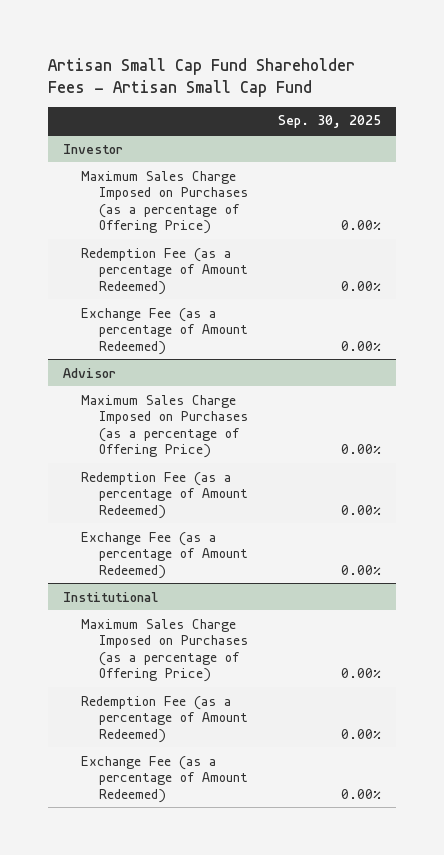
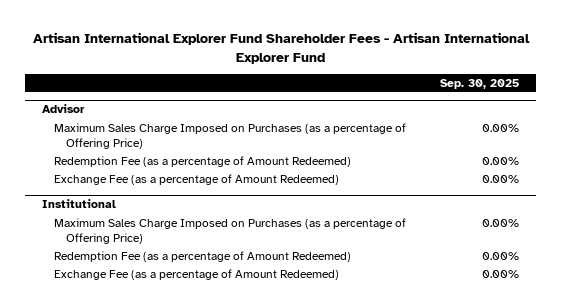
[48,57,356,97] Artisan Small Cap Fund Shareholder Fees - Artisan Small Cap Fund -> [32,32,530,64] Artisan International Explorer Fund Shareholder Fees - Artisan International Explorer Fund
[63,143,124,154] Investor -> none
[81,170,249,234] Maximum Sales Charge Imposed on Purchases (as a percentage of Offering Price) -> none
[81,247,249,295] Redemption Fee (as a percentage of Amount Redeemed) -> none
[81,307,249,355] Exchange Fee (as a percentage of Amount Redeemed) -> none

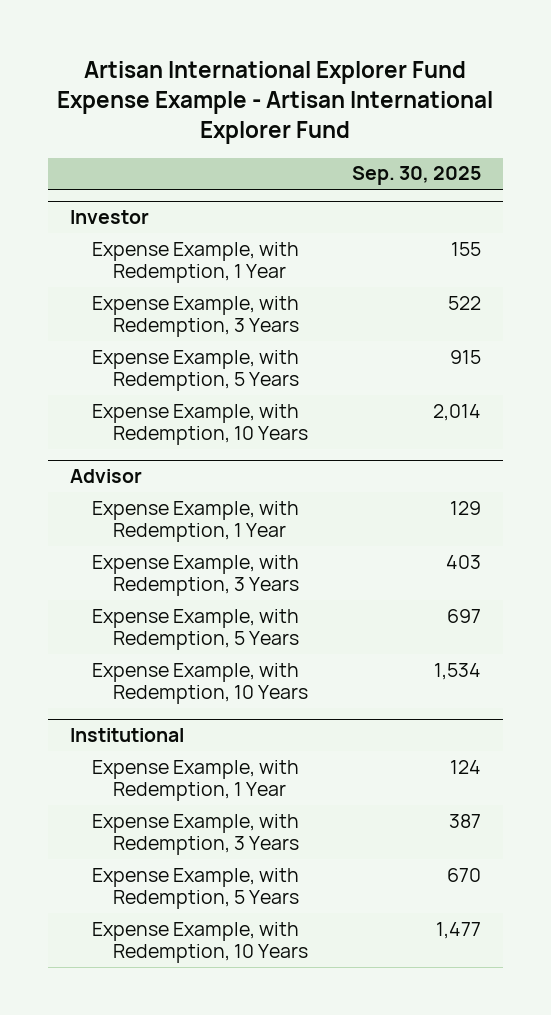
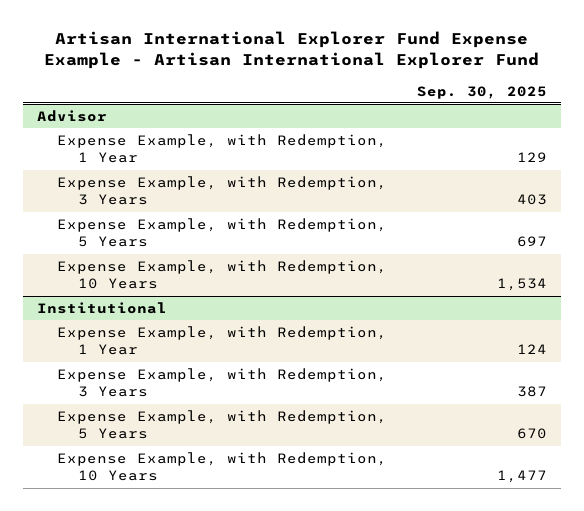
[69,210,149,225] Investor -> none
[91,241,299,284] Expense Example, with Redemption, 1 Year -> none
[91,295,300,338] Expense Example, with Redemption, 3 Years -> none
[91,349,300,392] Expense Example, with Redemption, 5 Years -> none
[91,403,309,446] Expense Example, with Redemption, 10 Years -> none

